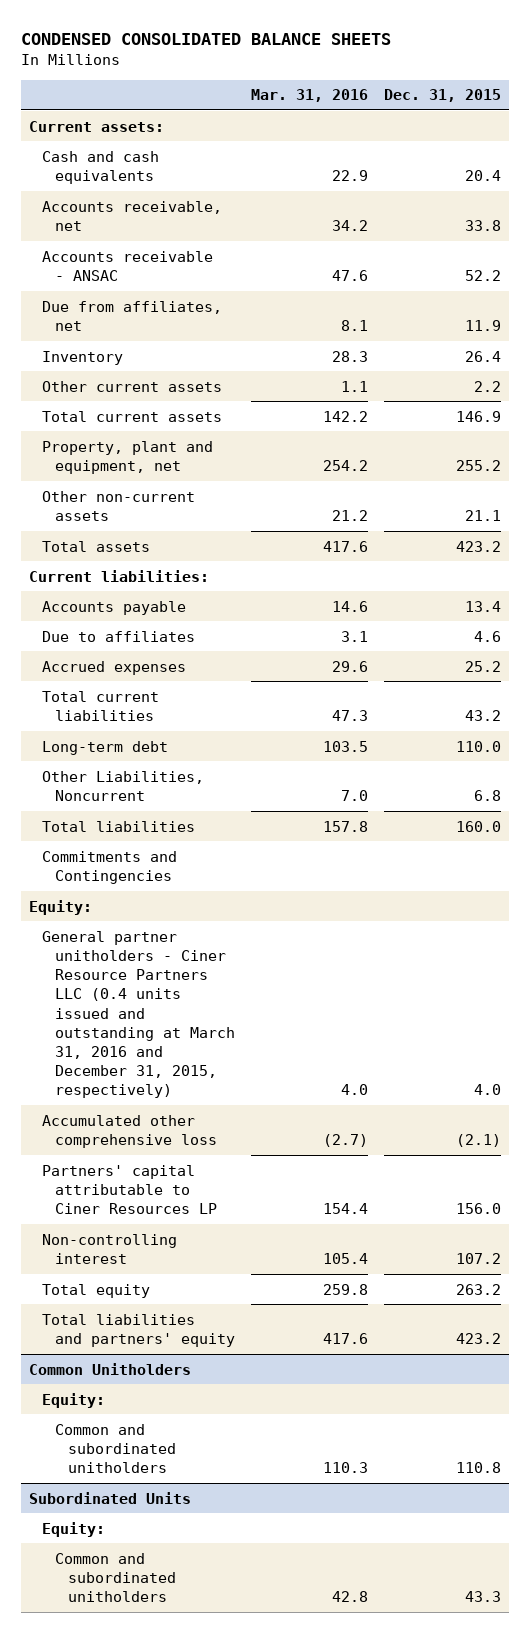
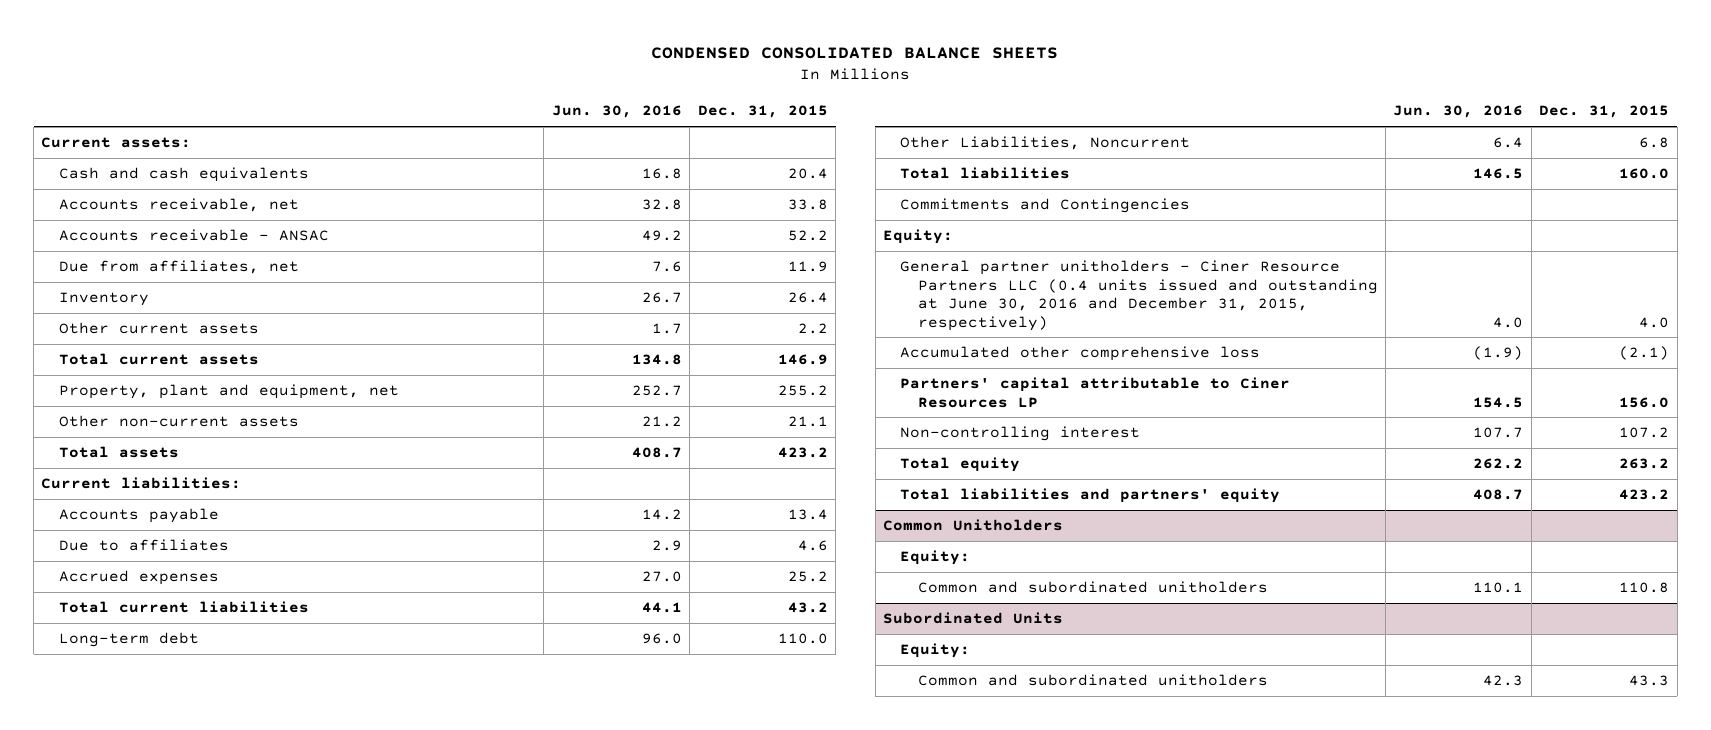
[250,89,368,103] Mar. 31, 2016 -> none
none -> [551,105,682,119] Jun. 30, 2016
[42,930,235,1099] General partner unitholders - Ciner Resource Partners LLC (0.4 units issued and outstanding at March 31, 2016 and December 31, 2015, respectively) -> [900,260,1378,331] General partner unitholders - Ciner Resource Partners LLC (0.4 units issued and outstanding at June 30, 2016 and December 31, 2015, respectively)

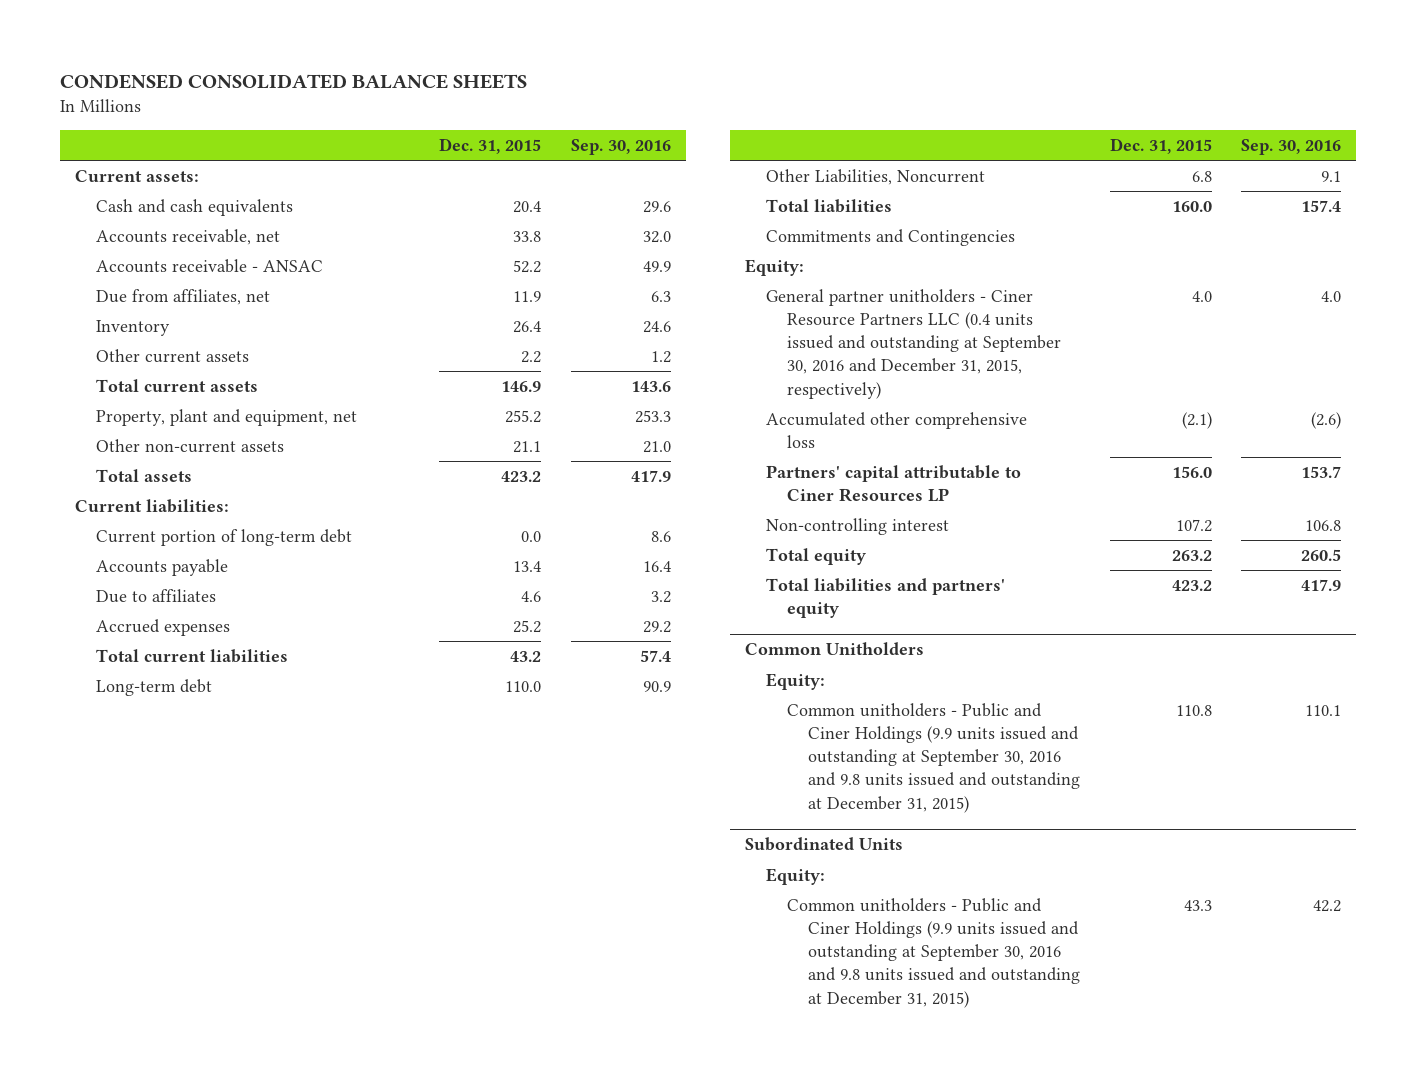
[551,105,682,119] Jun. 30, 2016 -> none
none -> [570,138,671,155] Sep. 30, 2016
none -> [95,528,352,546] Current portion of long-term debt
[900,260,1378,331] General partner unitholders - Ciner Resource Partners LLC (0.4 units issued and outstanding at June 30, 2016 and December 31, 2015, respectively) -> [766,288,1062,399] General partner unitholders - Ciner Resource Partners LLC (0.4 units issued and outstanding at September 30, 2016 and December 31, 2015, respectively)
[917,581,1268,594] Common and subordinated unitholders -> [787,702,1081,813] Common unitholders - Public and Ciner Holdings (9.9 units issued and outstanding at September 30, 2016 and 9.8 units issued and outstanding at December 31, 2015)
[917,674,1268,687] Common and subordinated unitholders -> [787,897,1081,1008] Common unitholders - Public and Ciner Holdings (9.9 units issued and outstanding at September 30, 2016 and 9.8 units issued and outstanding at December 31, 2015)

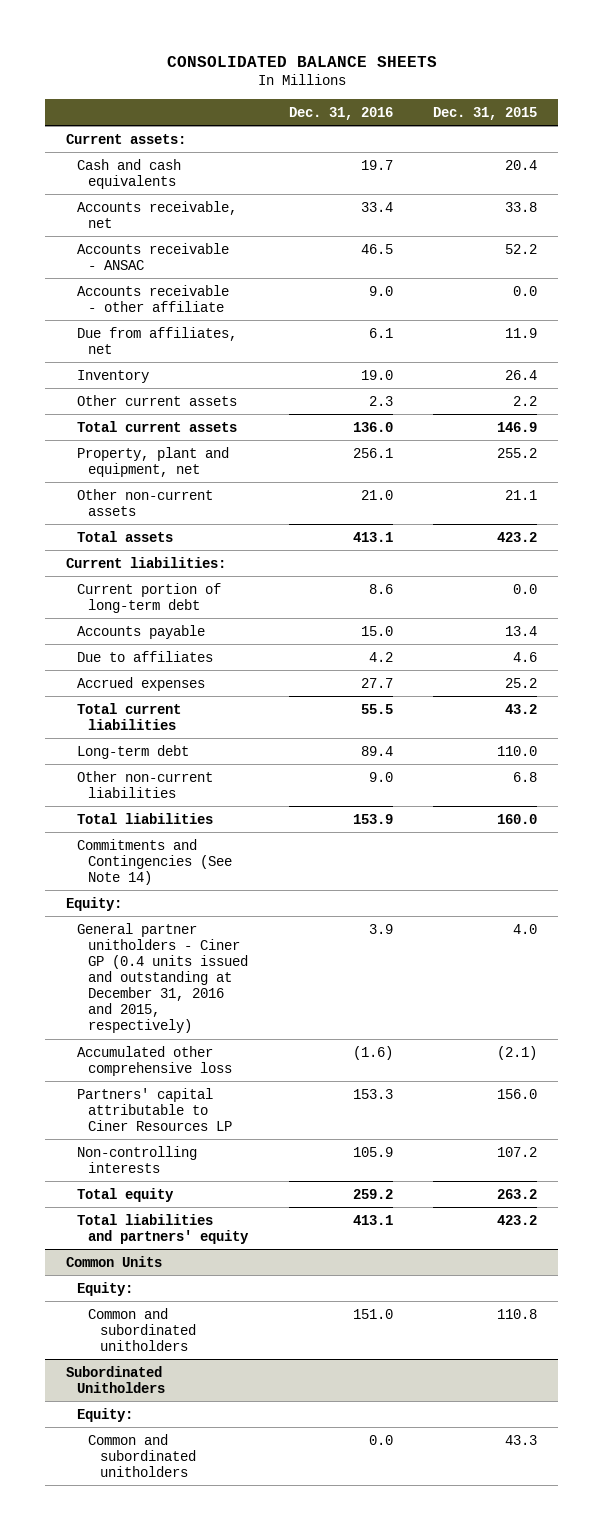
[60,73,528,89] CONDENSED CONSOLIDATED BALANCE SHEETS -> [166,55,437,67] CONSOLIDATED BALANCE SHEETS
[570,138,671,155] Sep. 30, 2016 -> none
none -> [288,106,393,120] Dec. 31, 2016
none -> [76,284,229,312] Accounts receivable - other affiliate
[766,168,986,185] Other Liabilities, Noncurrent -> [76,770,213,798] Other non-current liabilities
[766,228,1016,246] Commitments and Contingencies -> [76,838,233,885] Commitments and Contingencies (See Note 14)
[766,288,1062,399] General partner unitholders - Ciner Resource Partners LLC (0.4 units issued and outstanding at September 30, 2016 and December 31, 2015, respectively) -> [76,922,249,1034] General partner unitholders - Ciner GP (0.4 units issued and outstanding at December 31, 2016 and 2015, respectively)
[766,517,950,535] Non-controlling interest -> [76,1145,197,1173] Non-controlling interests
[745,642,925,656] Common Unitholders -> [65,1255,162,1267] Common Units
[787,702,1081,813] Common unitholders - Public and Ciner Holdings (9.9 units issued and outstanding at September 30, 2016 and 9.8 units issued and outstanding at December 31, 2015) -> [88,1307,196,1351] Common and subordinated unitholders
[745,837,904,852] Subordinated Units -> [65,1365,165,1393] Subordinated Unitholders
[787,897,1081,1008] Common unitholders - Public and Ciner Holdings (9.9 units issued and outstanding at September 30, 2016 and 9.8 units issued and outstanding at December 31, 2015) -> [88,1433,196,1477] Common and subordinated unitholders

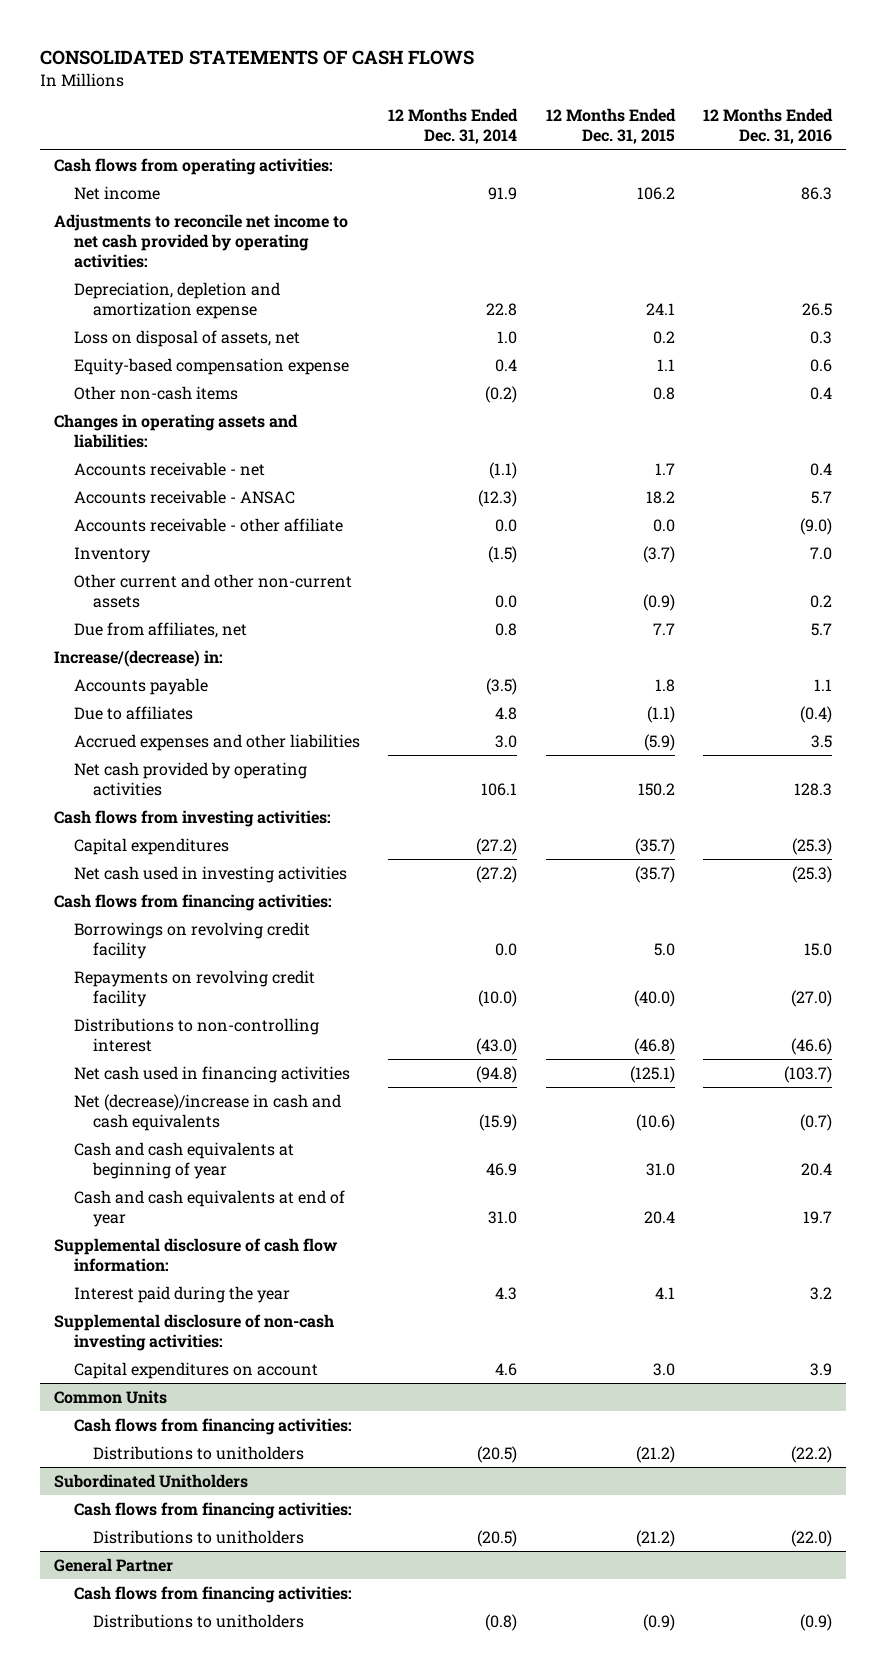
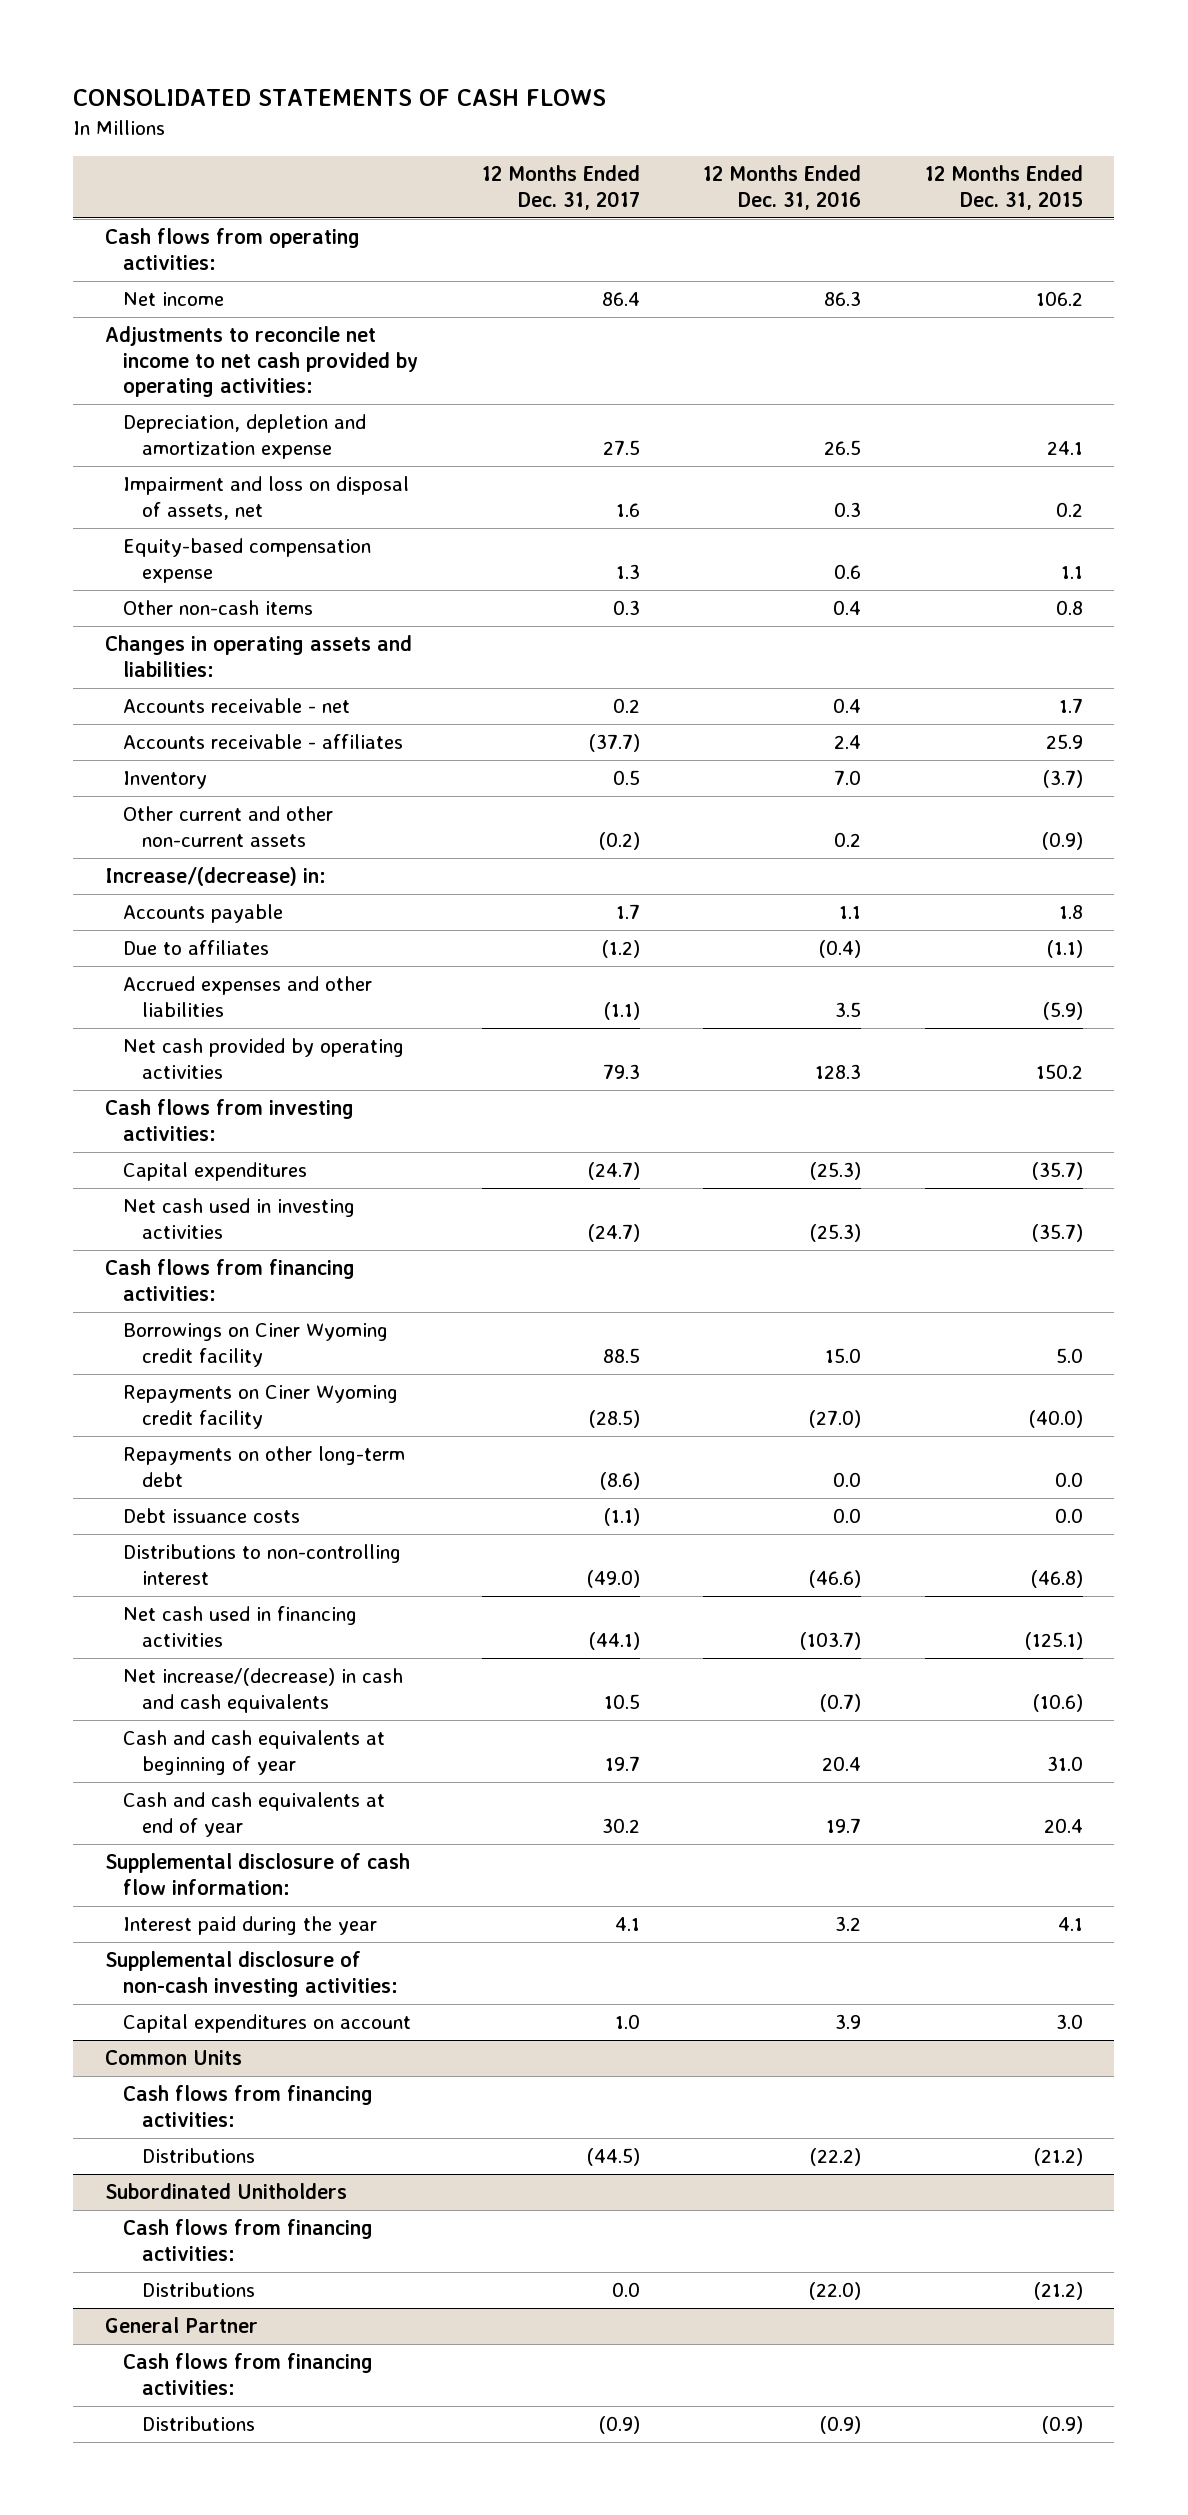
[388,108,519,145] 12 Months Ended Dec. 31, 2014 -> none
none -> [481,165,640,210] 12 Months Ended Dec. 31, 2017
[73,329,300,347] Loss on disposal of assets, net -> [123,476,410,520] Impairment and loss on disposal of assets, net
[73,489,295,504] Accounts receivable - ANSAC -> none
[73,517,343,532] Accounts receivable - other affiliate -> [123,734,404,750] Accounts receivable - affiliates
[652,518,675,532] 0.0 -> [1045,734,1083,750] 25.9
[800,517,833,535] (9.0) -> [834,735,862,750] 2.4
[73,621,247,638] Due from affiliates, net -> none
[73,921,310,959] Borrowings on revolving credit facility -> [123,1323,389,1367] Borrowings on Ciner Wyoming credit facility
[73,969,315,1007] Repayments on revolving credit facility -> [123,1385,399,1429] Repayments on Ciner Wyoming credit facility
none -> [123,1446,406,1487] Repayments on other long-term debt
none -> [123,1508,301,1524] Debt issuance costs
[73,1093,341,1131] Net (decrease)/increase in cash and cash equivalents -> [123,1668,404,1713] Net increase/(decrease) in cash and cash equivalents
[93,1445,305,1460] Distributions to unitholders -> [141,2148,255,2164] Distributions
[93,1529,305,1544] Distributions to unitholders -> [141,2282,255,2298] Distributions
[93,1613,305,1628] Distributions to unitholders -> none
none -> [141,2416,255,2432] Distributions

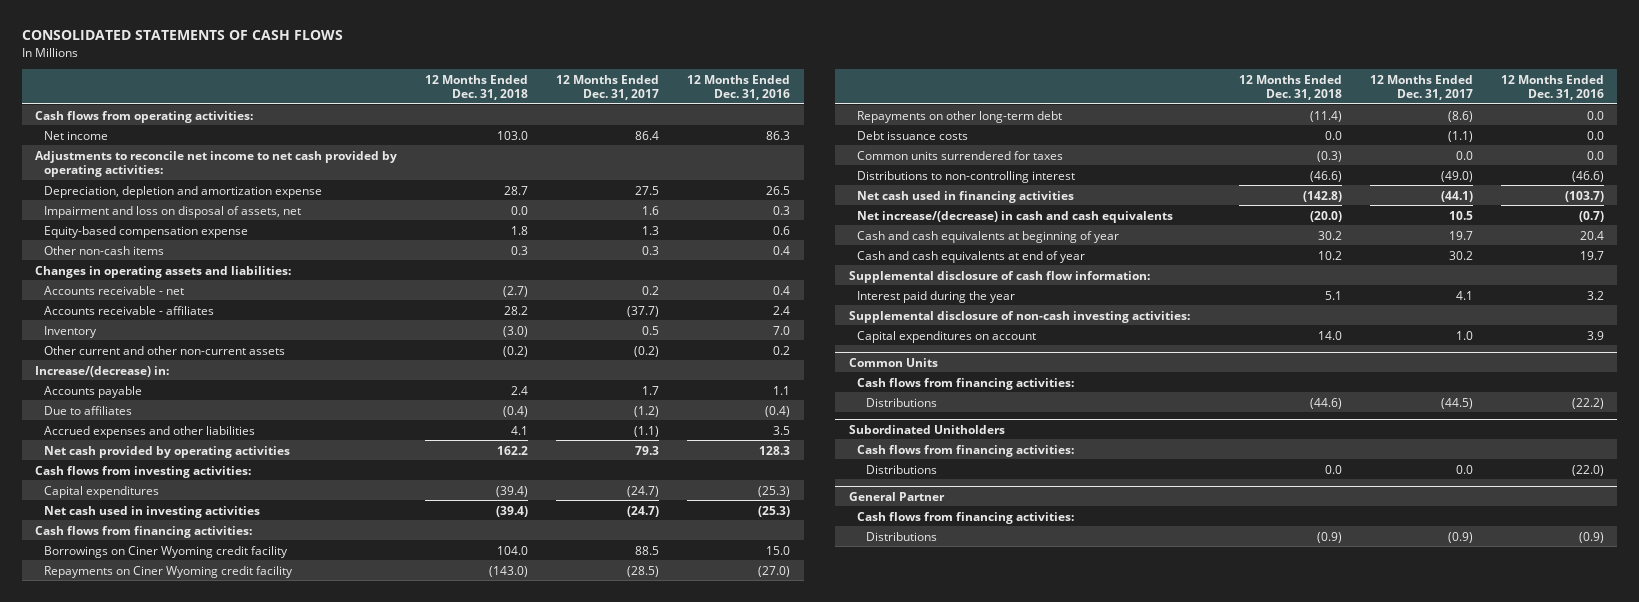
[924,165,1083,210] 12 Months Ended Dec. 31, 2015 -> none
none -> [425,74,529,100] 12 Months Ended Dec. 31, 2018
none -> [857,150,1064,160] Common units surrendered for taxes

